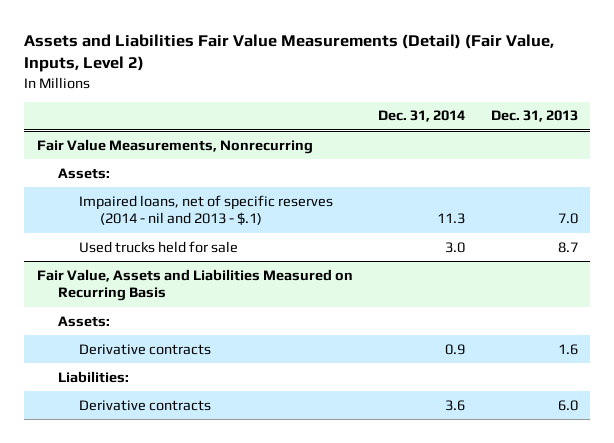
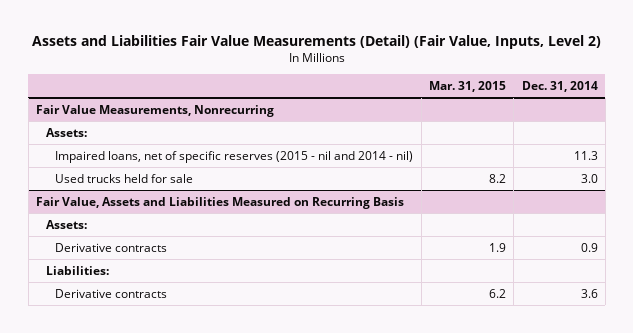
[490,110,578,123] Dec. 31, 2013 -> none
none -> [429,80,507,92] Mar. 31, 2015
[78,194,333,227] Impaired loans, net of specific reserves (2014 - nil and 2013 - $.1) -> [55,150,414,163] Impaired loans, net of specific reserves (2015 - nil and 2014 - nil)

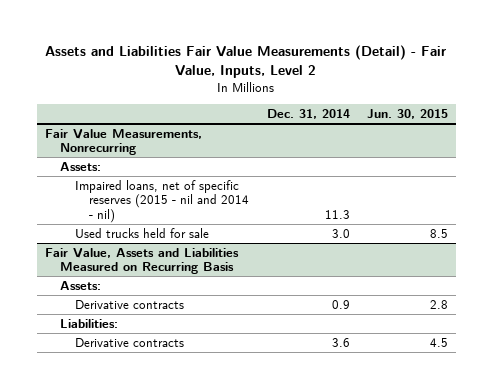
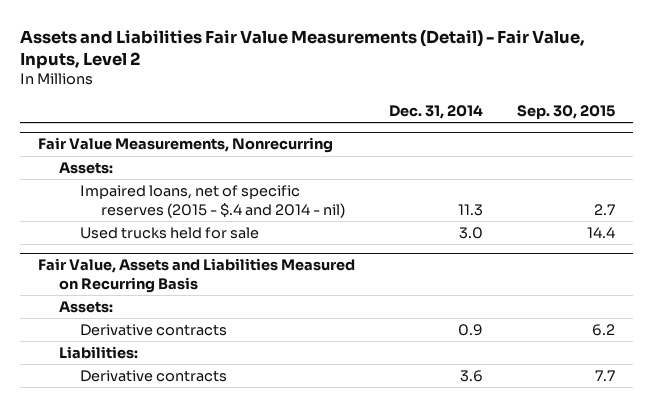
[366,108,448,119] Jun. 30, 2015 -> none
none -> [517,104,616,119] Sep. 30, 2015
[74,179,250,223] Impaired loans, net of specific reserves (2015 - nil and 2014 - nil) -> [79,184,346,218] Impaired loans, net of specific reserves (2015 - $.4 and 2014 - nil)

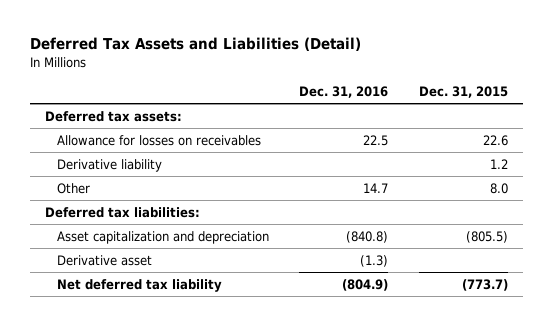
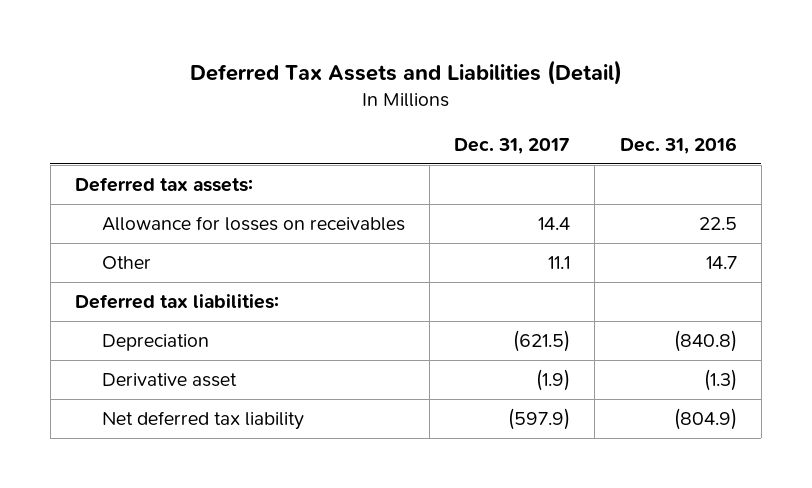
[418,85,508,98] Dec. 31, 2015 -> none
none -> [454,138,571,155] Dec. 31, 2017
[56,158,162,172] Derivative liability -> none
[56,230,269,244] Asset capitalization and depreciation -> [101,333,209,351] Depreciation

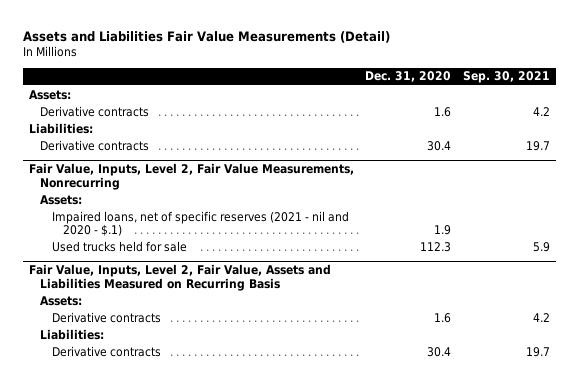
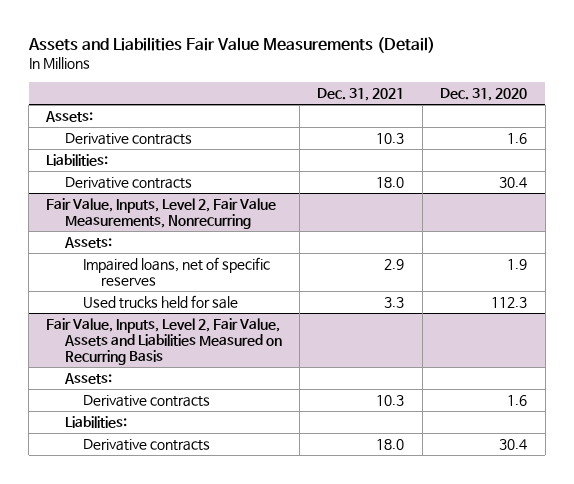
[462,71,550,84] Sep. 30, 2021 -> none
none -> [317,88,405,102] Dec. 31, 2021
[51,210,349,237] Impaired loans, net of specific reserves (2021 - nil and 2020 - $.1) -> [83,256,271,286] Impaired loans, net of specific reserves

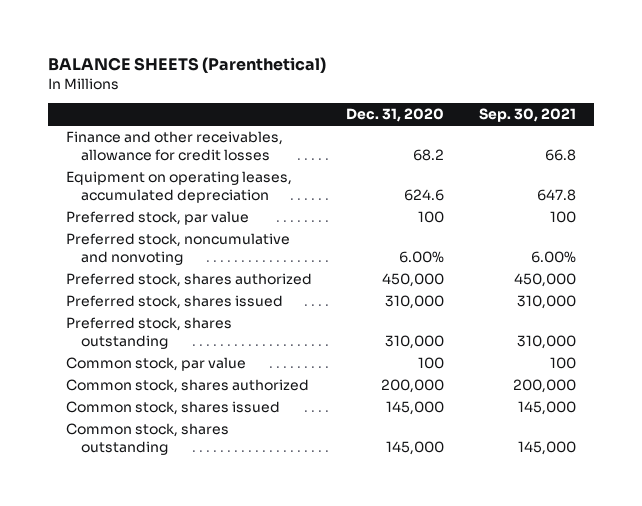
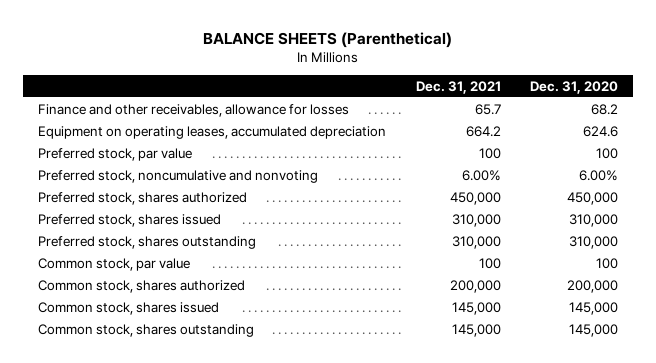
[479,108,577,123] Sep. 30, 2021 -> none
none -> [415,80,501,94] Dec. 31, 2021
[65,131,283,162] Finance and other receivables, allowance for credit losses -> [38,103,350,117] Finance and other receivables, allowance for losses

